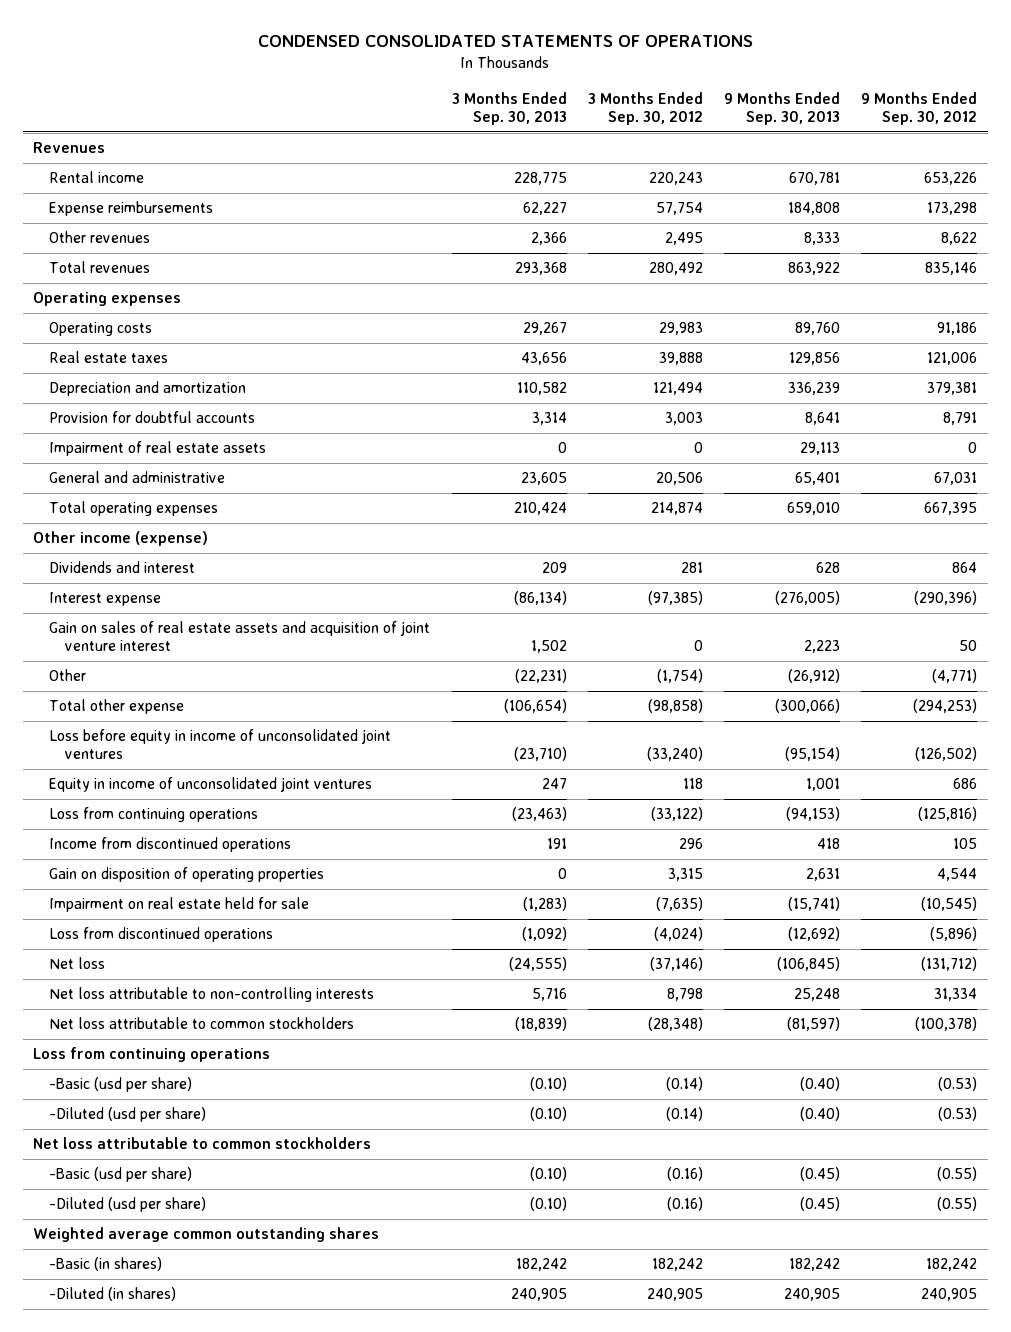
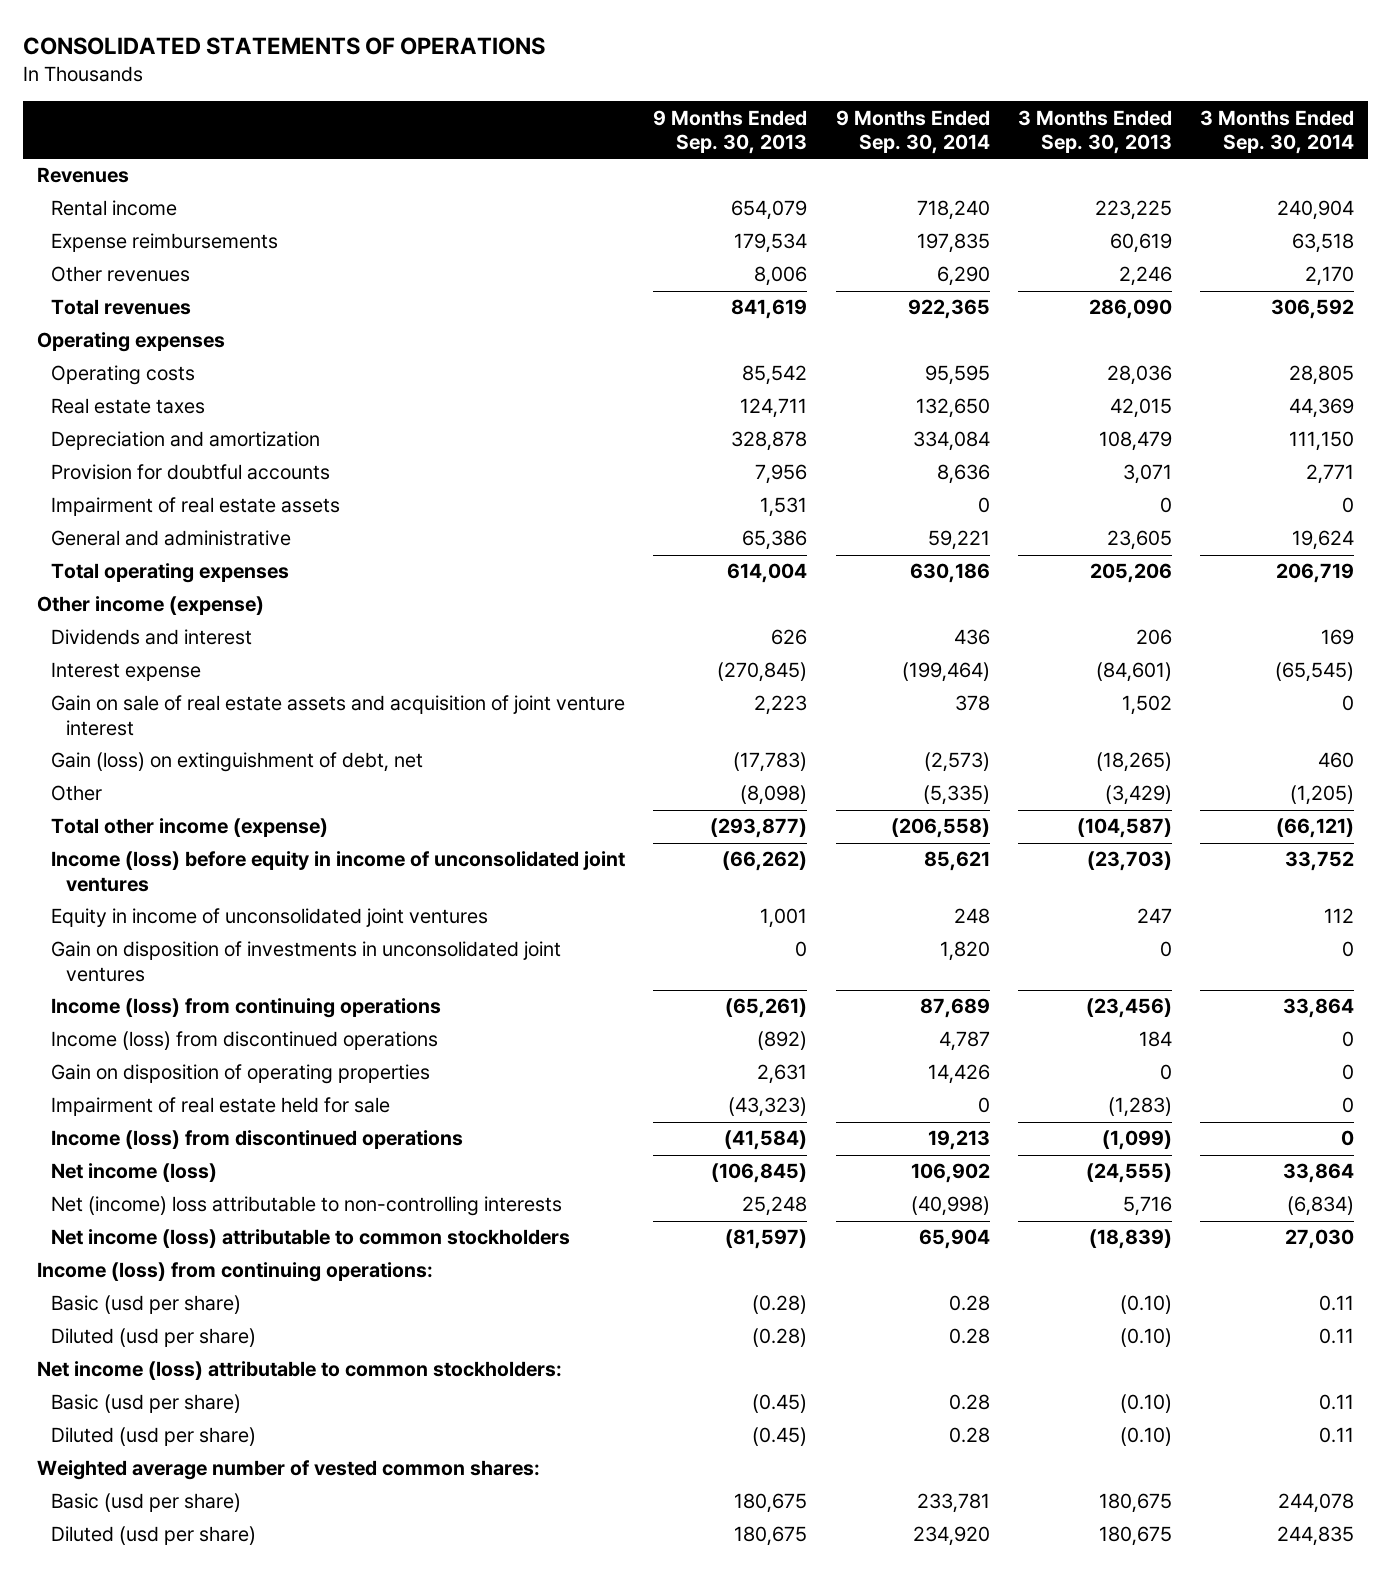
[258,34,754,47] CONDENSED CONSOLIDATED STATEMENTS OF OPERATIONS -> [22,36,545,55] CONSOLIDATED STATEMENTS OF OPERATIONS
[587,91,703,125] 3 Months Ended Sep. 30, 2012 -> none
[861,91,978,125] 9 Months Ended Sep. 30, 2012 -> none
none -> [835,109,990,155] 9 Months Ended Sep. 30, 2014
none -> [1199,109,1354,155] 3 Months Ended Sep. 30, 2014
[513,172,567,186] 228,775 -> [1094,200,1172,221] 223,225
[789,172,841,186] 670,781 -> [731,200,808,221] 654,079
[522,202,567,216] 62,227 -> [1109,233,1172,254] 60,619
[788,202,841,216] 184,808 -> [734,233,808,254] 179,534
[530,232,567,246] 2,366 -> [1118,266,1172,287] 2,246
[804,232,841,246] 8,333 -> [754,266,808,287] 8,006
[514,262,567,276] 293,368 -> [1088,299,1172,320] 286,090
[788,262,841,276] 863,922 -> [731,299,808,320] 841,619
[522,322,567,336] 29,267 -> [1106,365,1172,386] 28,036
[795,322,841,336] 89,760 -> [742,365,808,386] 85,542
[520,352,567,366] 43,656 -> [1109,398,1172,419] 42,015
[789,352,841,366] 129,856 -> [740,398,808,419] 124,711
[516,382,567,396] 110,582 -> [1098,431,1172,452] 108,479
[788,382,841,396] 336,239 -> [731,431,808,452] 328,878
[531,412,567,426] 3,314 -> [1122,464,1172,485] 3,071
[805,412,841,426] 8,641 -> [755,464,808,485] 7,956
[800,442,841,456] 29,113 -> [760,497,808,518] 1,531
[795,472,841,486] 65,401 -> [742,530,808,551] 65,386
[513,502,567,516] 210,424 -> [1089,563,1172,584] 205,206
[787,502,841,516] 659,010 -> [727,563,808,584] 614,004
[541,562,567,574] 209 -> [1135,629,1172,646] 206
[816,562,841,574] 628 -> [771,629,808,646] 626
[513,591,567,606] (86,134) -> [1095,662,1172,683] (84,601)
[775,591,841,606] (276,005) -> [717,662,808,683] (270,845)
[49,621,431,652] Gain on sales of real estate assets and acquisition of joint venture interest -> [51,695,626,736] Gain on sale of real estate assets and acquisition of joint venture interest
none -> [51,752,424,773] Gain (loss) on extinguishment of debt, net
[514,669,567,684] (22,231) -> [1104,785,1172,806] (3,429)
[788,669,841,684] (26,912) -> [740,785,808,806] (8,098)
[49,699,185,715] Total other expense -> [51,818,329,838] Total other income (expense)
[503,699,567,714] (106,654) -> [1076,818,1172,839] (104,587)
[775,699,841,714] (300,066) -> [710,818,808,839] (293,877)
[49,729,392,760] Loss before equity in income of unconsolidated joint ventures -> [51,851,626,892] Income (loss) before equity in income of unconsolidated joint ventures
[513,747,567,762] (23,710) -> [1086,851,1172,872] (23,703)
[785,747,841,762] (95,154) -> [722,851,808,872] (66,262)
none -> [51,941,562,982] Gain on disposition of investments in unconsolidated joint ventures
[49,807,259,823] Loss from continuing operations -> [51,998,442,1019] Income (loss) from continuing operations
[511,807,567,822] (23,463) -> [1085,998,1172,1019] (23,456)
[786,807,841,822] (94,153) -> [725,998,808,1019] (65,261)
[49,837,292,853] Income from discontinued operations -> [51,1031,439,1051] Income (loss) from discontinued operations
[546,838,567,850] 191 -> [1138,1031,1172,1048] 184
[817,838,841,850] 418 -> [757,1031,808,1051] (892)
[49,1257,163,1272] -Basic (in shares) -> none
[49,1287,177,1302] -Diluted (in shares) -> none
[49,897,310,913] Impairment on real estate held for sale -> [51,1097,391,1117] Impairment of real estate held for sale
[788,897,841,912] (15,741) -> [728,1097,808,1118] (43,323)
[49,927,274,943] Loss from discontinued operations -> [51,1130,464,1150] Income (loss) from discontinued operations
[521,927,567,942] (1,092) -> [1101,1130,1172,1151] (1,099)
[788,927,841,942] (12,692) -> [724,1130,808,1151] (41,584)
[49,957,106,970] Net loss -> [51,1163,218,1183] Net income (loss)
[49,987,375,1003] Net loss attributable to non-controlling interests -> [51,1196,563,1217] Net (income) loss attributable to non-controlling interests
[49,1017,355,1030] Net loss attributable to common stockholders -> [51,1229,571,1249] Net income (loss) attributable to common stockholders
[33,1047,271,1063] Loss from continuing operations -> [36,1262,433,1283] Income (loss) from continuing operations:
[49,1077,193,1093] -Basic (usd per share) -> [51,1295,242,1315] Basic (usd per share)
[800,1077,841,1092] (0.40) -> [752,1295,808,1315] (0.28)
[49,1107,207,1123] -Diluted (usd per share) -> [51,1328,257,1348] Diluted (usd per share)
[800,1107,841,1122] (0.40) -> [752,1328,808,1348] (0.28)
[33,1137,372,1150] Net loss attributable to common stockholders -> [36,1361,562,1381] Net income (loss) attributable to common stockholders:
[49,1167,193,1183] -Basic (usd per share) -> [51,1394,242,1414] Basic (usd per share)
[49,1197,207,1213] -Diluted (usd per share) -> [51,1427,257,1447] Diluted (usd per share)
[33,1227,380,1243] Weighted average common outstanding shares -> [36,1460,540,1481] Weighted average number of vested common shares:
none -> [51,1493,242,1513] Basic (usd per share)
none -> [51,1526,257,1546] Diluted (usd per share)

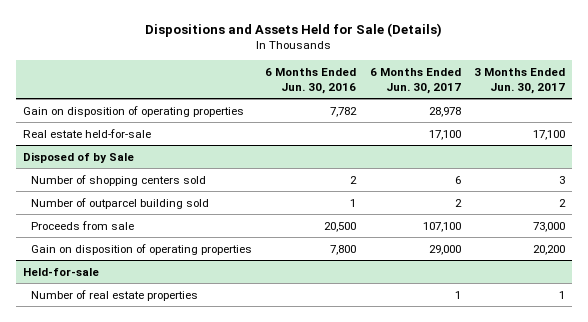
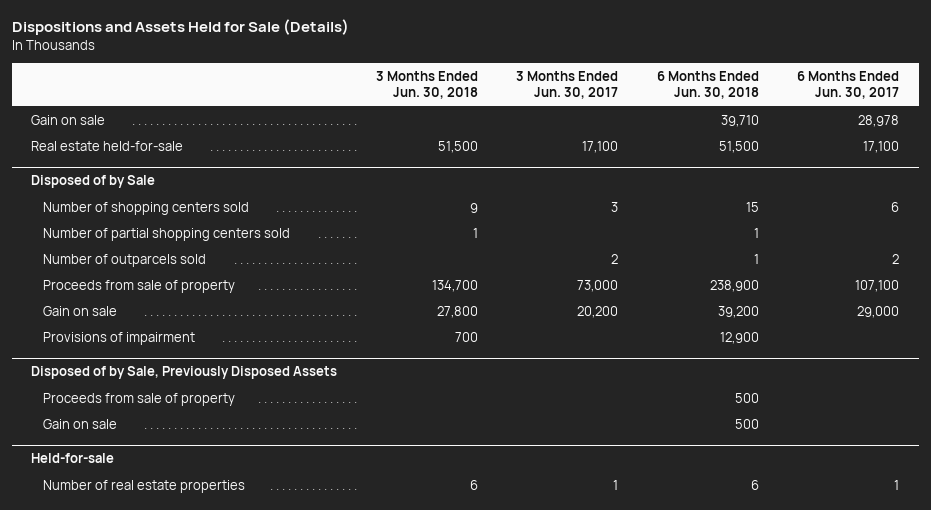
[265,68,357,94] 6 Months Ended Jun. 30, 2016 -> none
none -> [375,71,478,100] 3 Months Ended Jun. 30, 2018
none -> [656,71,759,100] 6 Months Ended Jun. 30, 2018
[22,105,244,117] Gain on disposition of operating properties -> [31,115,106,126] Gain on sale
none -> [42,228,290,242] Number of partial shopping centers sold
[30,197,209,209] Number of outparcel building sold -> [42,254,206,268] Number of outparcels sold
[30,220,134,230] Proceeds from sale -> [42,280,235,294] Proceeds from sale of property
[30,243,252,255] Gain on disposition of operating properties -> [42,306,117,317] Gain on sale
none -> [42,332,195,346] Provisions of impairment
none -> [31,366,338,380] Disposed of by Sale, Previously Disposed Assets
none -> [42,393,235,407] Proceeds from sale of property
none -> [42,419,117,430] Gain on sale

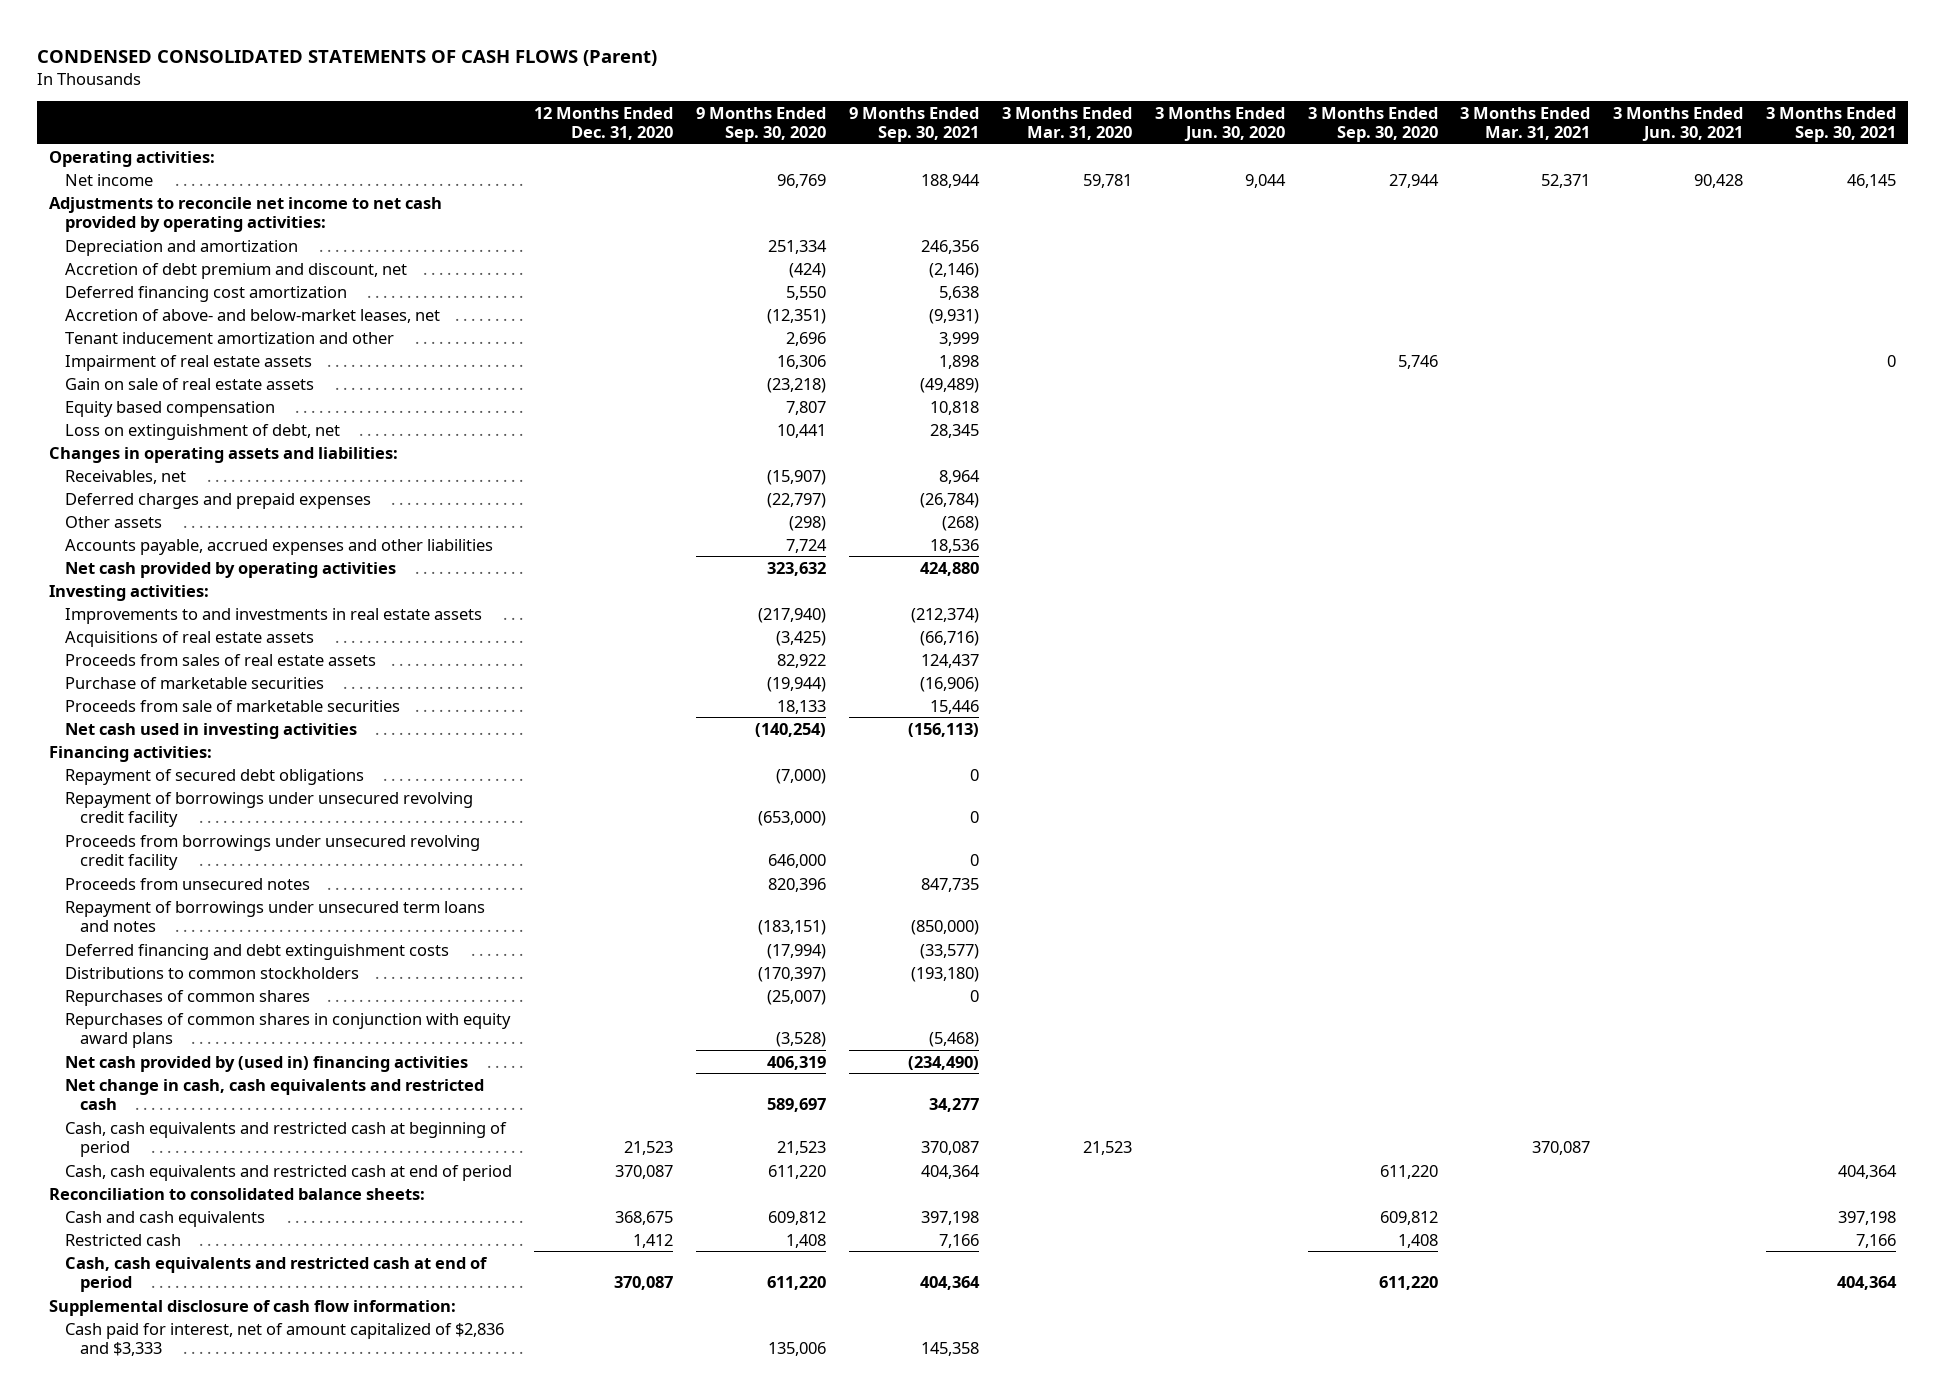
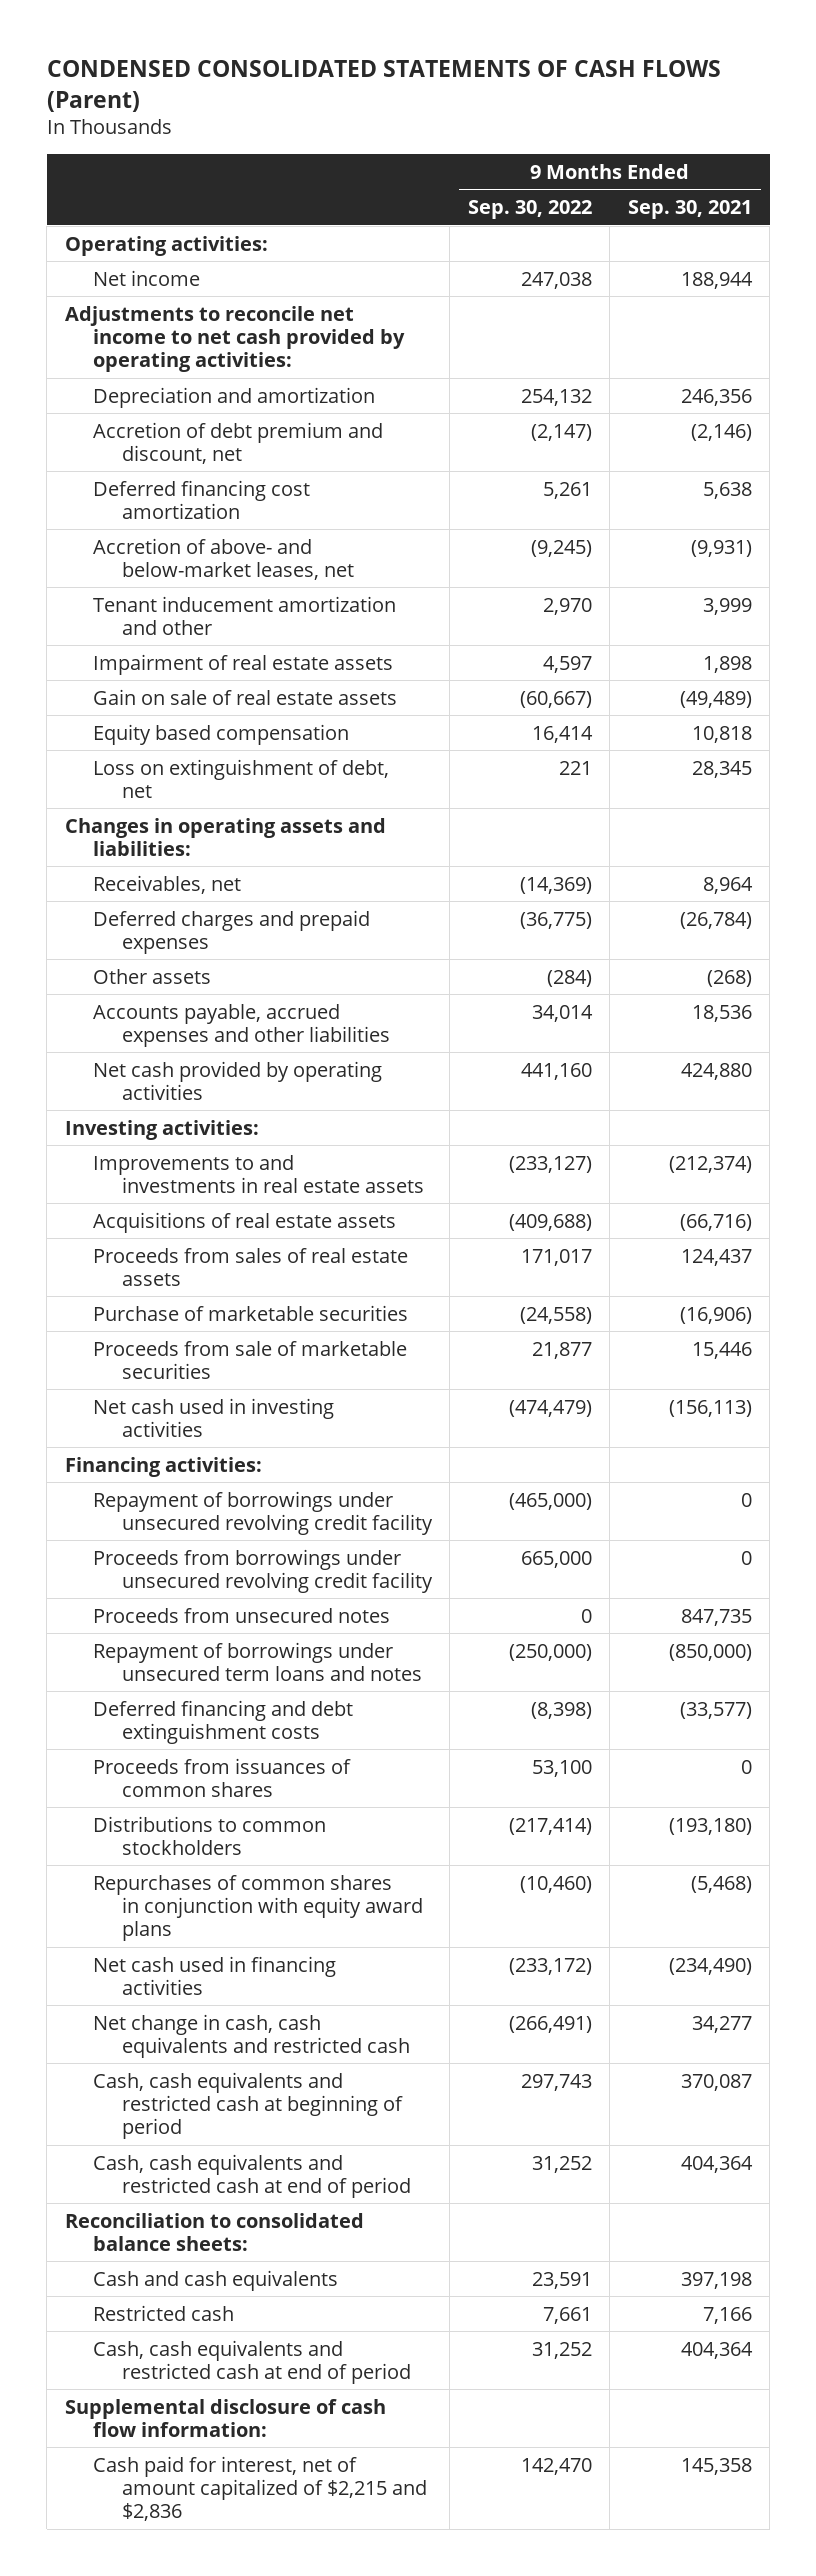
[534,106,674,140] 12 Months Ended Dec. 31, 2020 -> none
[696,106,827,142] 9 Months Ended Sep. 30, 2020 -> none
[1001,106,1132,140] 3 Months Ended Mar. 31, 2020 -> none
[1154,106,1285,141] 3 Months Ended Jun. 30, 2020 -> none
[1307,106,1438,142] 3 Months Ended Sep. 30, 2020 -> none
[1460,106,1591,140] 3 Months Ended Mar. 31, 2021 -> none
[1613,106,1744,141] 3 Months Ended Jun. 30, 2021 -> none
[1766,106,1897,142] 3 Months Ended Sep. 30, 2021 -> none
none -> [467,200,592,220] Sep. 30, 2022
[64,768,364,785] Repayment of secured debt obligations -> none
none -> [93,1757,352,1797] Proceeds from issuances of common shares
[64,989,310,1006] Repurchases of common shares -> none
[64,1055,468,1072] Net cash provided by (used in) financing activities -> [93,1955,337,1995] Net cash used in financing activities
[64,1322,504,1356] Cash paid for interest, net of amount capitalized of $2,836 and $3,333 -> [93,2455,427,2521] Cash paid for interest, net of amount capitalized of $2,215 and $2,836

